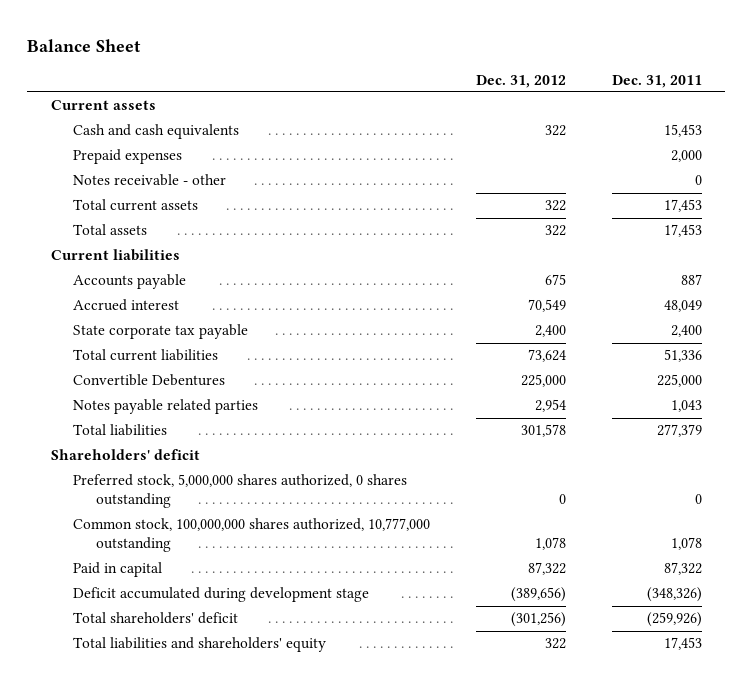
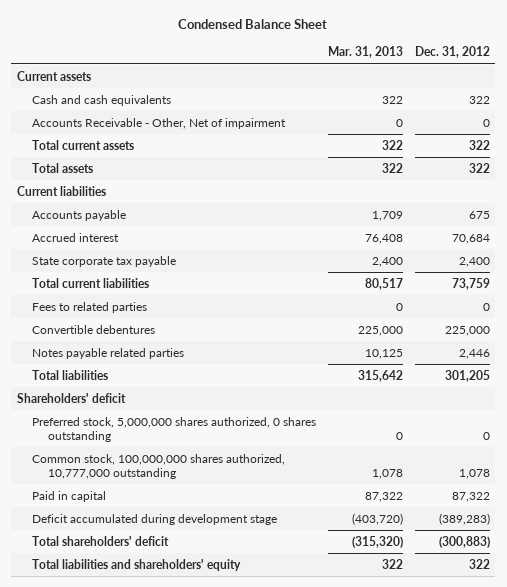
[27,38,142,52] Balance Sheet -> [178,19,328,30] Condensed Balance Sheet
[612,74,703,88] Dec. 31, 2011 -> none
none -> [327,46,403,59] Mar. 31, 2013
[73,149,183,165] Prepaid expenses -> none
[73,174,227,187] Notes receivable - other -> none
none -> [32,117,287,129] Accounts Receivable - Other, Net of impairment
[528,299,567,313] 70,549 -> [451,233,490,244] 70,684
[528,349,567,363] 73,624 -> [451,277,490,290] 73,759
none -> [32,301,148,313] Fees to related parties
[73,374,226,387] Convertible Debentures -> [32,324,156,334] Convertible debentures
[535,399,567,413] 2,954 -> [458,348,490,359] 2,446
[521,424,567,438] 301,578 -> [444,369,490,382] 301,205
[511,587,567,603] (389,656) -> [438,512,490,525] (389,283)
[511,612,567,628] (301,256) -> [438,535,490,548] (300,883)

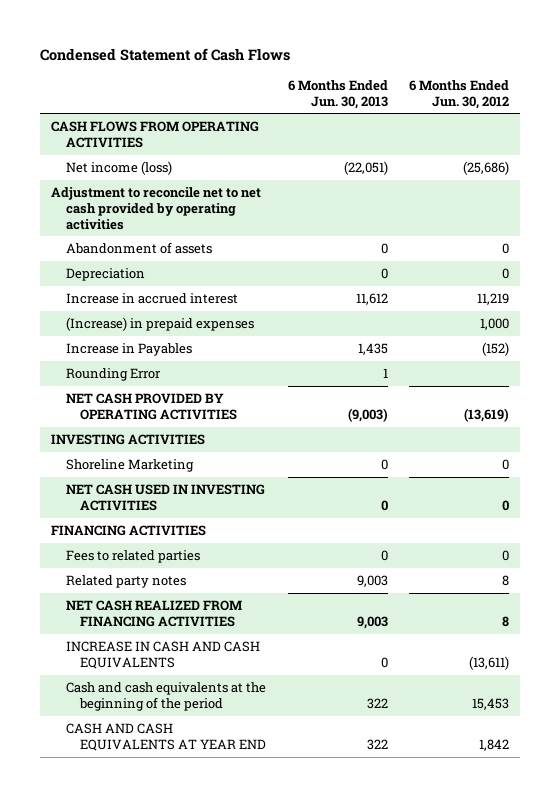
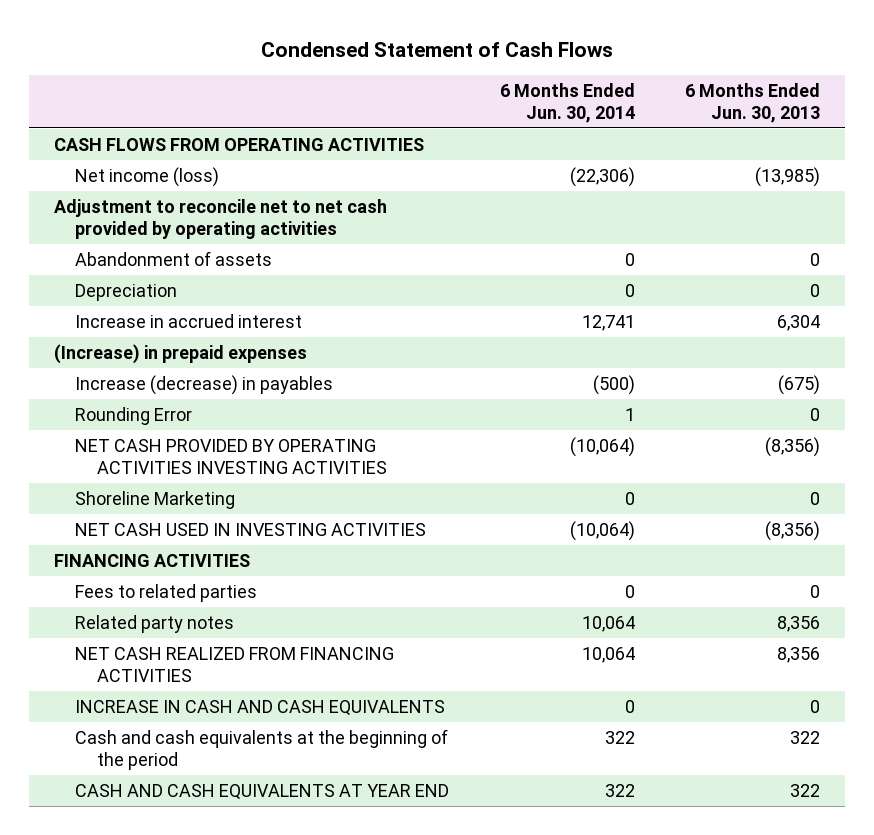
[409,79,510,109] 6 Months Ended Jun. 30, 2012 -> none
none -> [499,83,635,123] 6 Months Ended Jun. 30, 2014
[343,160,388,175] (22,051) -> [754,167,820,188] (13,985)
[355,292,388,305] 11,612 -> [776,315,820,332] 6,304
[50,433,205,445] INVESTING ACTIVITIES -> none
[65,342,192,356] Increase in Payables -> [75,375,334,396] Increase (decrease) in payables
[357,342,388,355] 1,435 -> [777,375,820,396] (675)
[382,367,388,378] 1 -> [809,408,820,422] 0
[65,392,238,420] NET CASH PROVIDED BY OPERATING ACTIVITIES -> [75,439,387,474] NET CASH PROVIDED BY OPERATING ACTIVITIES INVESTING ACTIVITIES
[347,407,388,422] (9,003) -> [764,437,820,458] (8,356)
[380,499,388,511] 0 -> [764,521,820,542] (8,356)
[356,574,388,587] 9,003 -> [776,616,820,633] 8,356
[356,615,388,629] 9,003 -> [776,647,820,664] 8,356

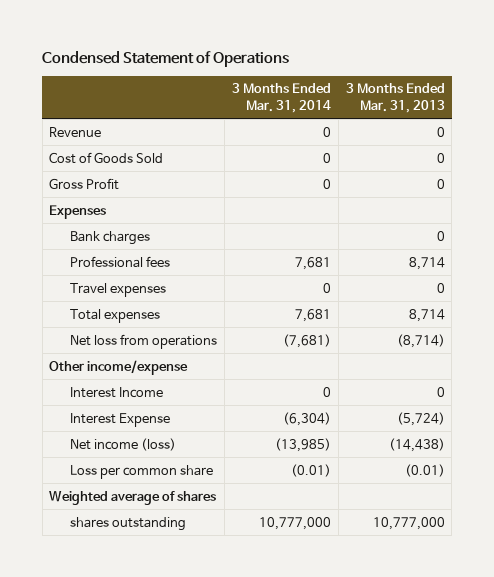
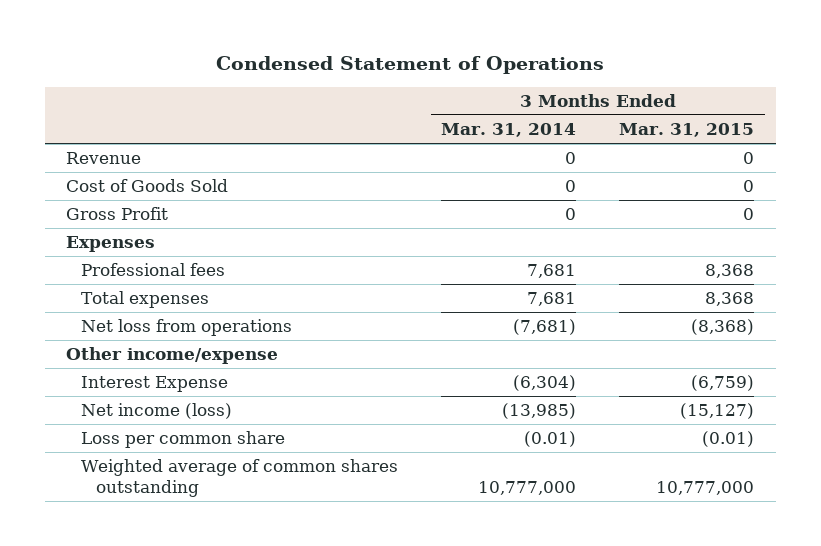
[345,83,445,113] 3 Months Ended Mar. 31, 2013 -> none
none -> [619,123,755,138] Mar. 31, 2015
[70,230,151,245] Bank charges -> none
[70,282,167,297] Travel expenses -> none
[70,386,164,398] Interest Income -> none
[49,490,217,505] Weighted average of shares -> none
[70,516,187,531] shares outstanding -> [81,459,399,497] Weighted average of common shares outstanding

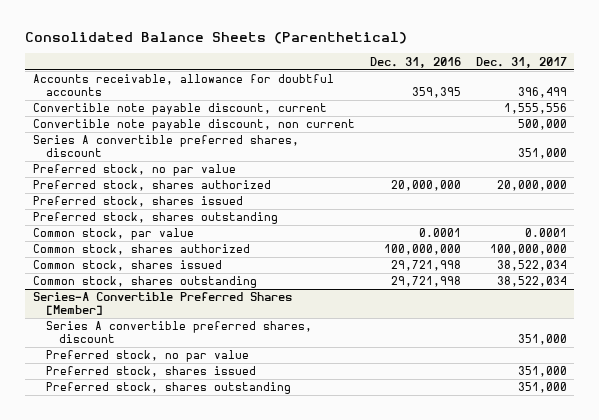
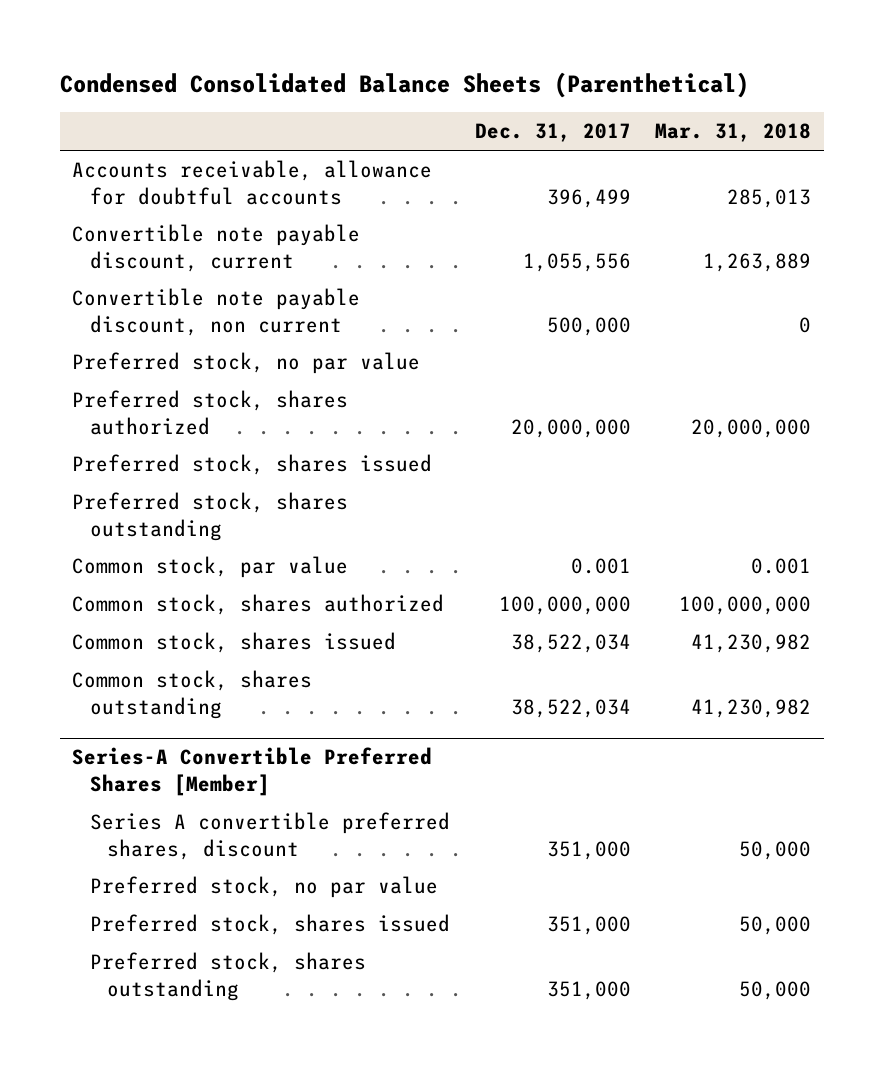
[25,32,408,45] Consolidated Balance Sheets (Parenthetical) -> [59,71,749,98] Condensed Consolidated Balance Sheets (Parenthetical)
[369,56,461,68] Dec. 31, 2016 -> none
none -> [655,123,812,143] Mar. 31, 2018
[503,103,567,115] 1,555,556 -> [522,252,631,272] 1,055,556
[32,135,299,158] Series A convertible preferred shares, discount -> none
[524,228,567,238] 0.0001 -> [570,558,631,575] 0.001

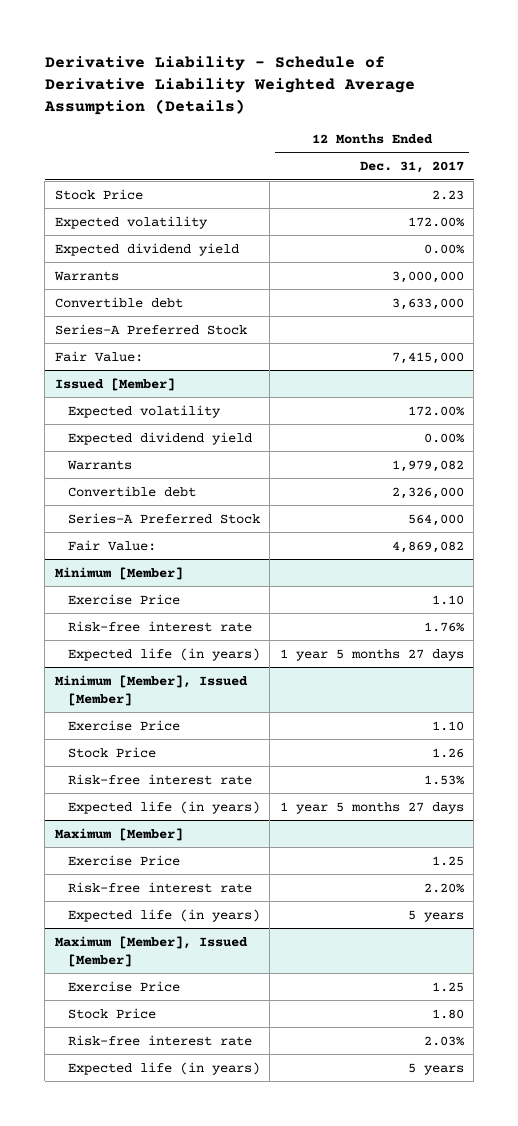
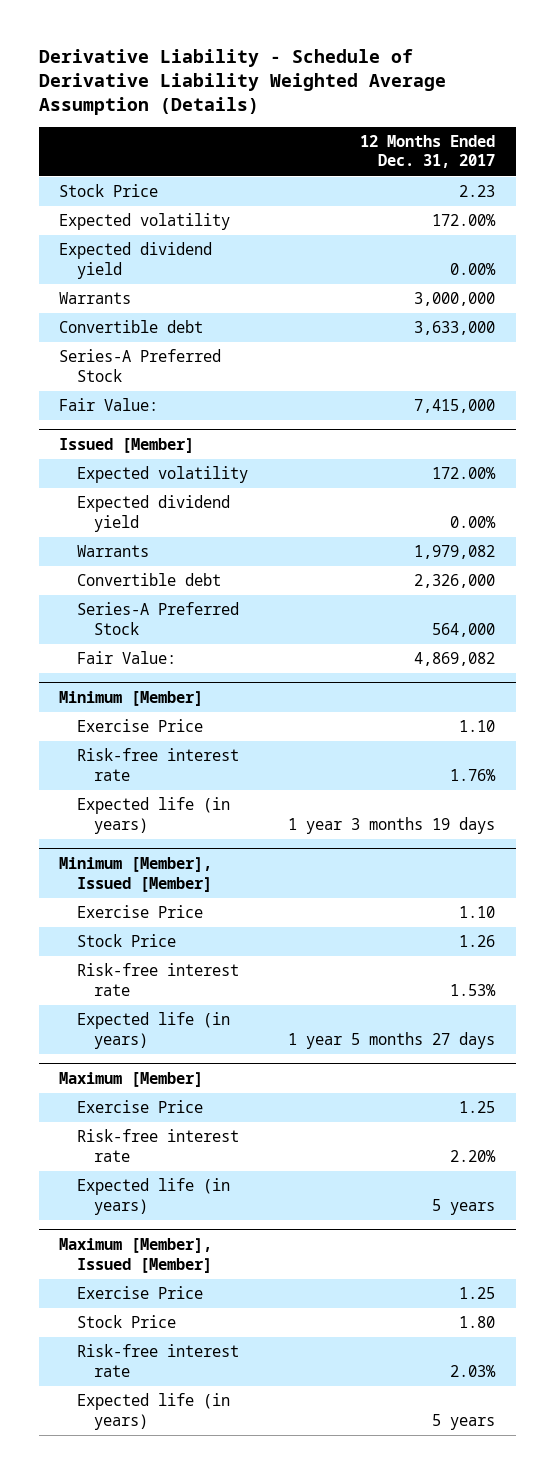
[279,648,464,661] 1 year 5 months 27 days -> [288,816,496,834] 1 year 3 months 19 days

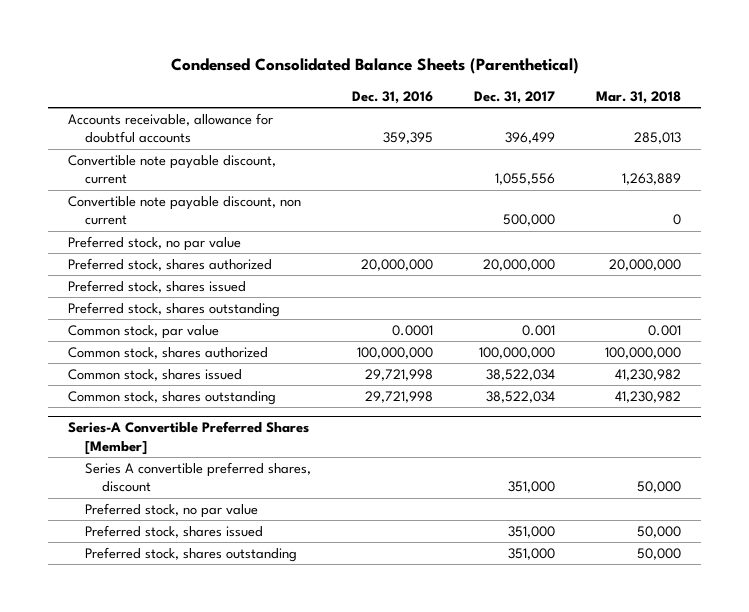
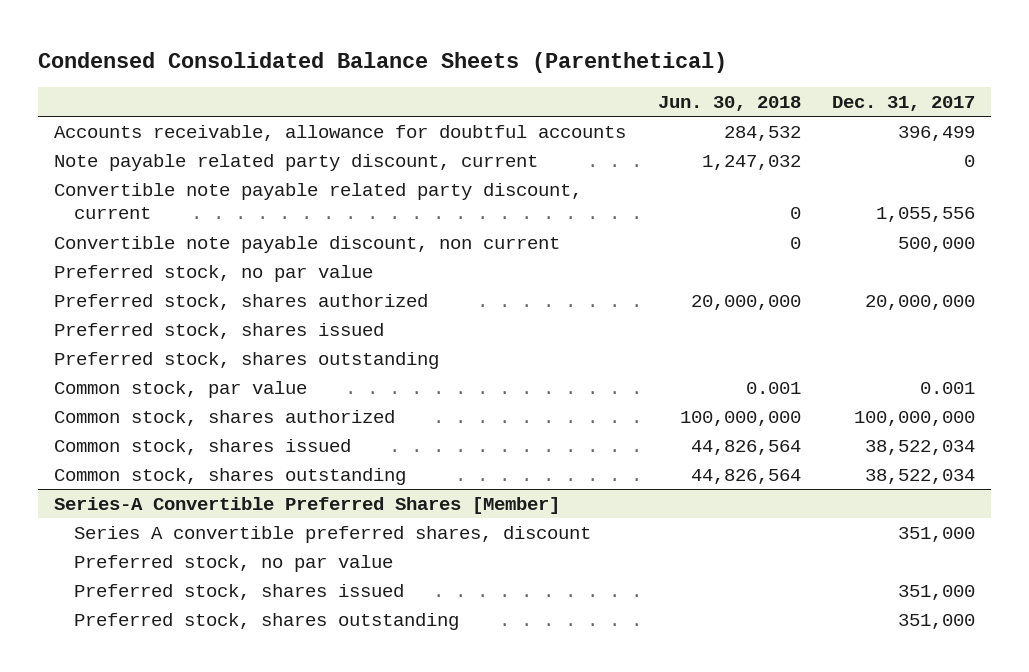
[352,91,434,105] Dec. 31, 2016 -> none
[595,91,681,105] Mar. 31, 2018 -> none
none -> [657,95,801,111] Jun. 30, 2018
none -> [54,153,539,171] Note payable related party discount, current
[68,155,277,185] Convertible note payable discount, current -> [54,182,583,220] Convertible note payable related party discount, current

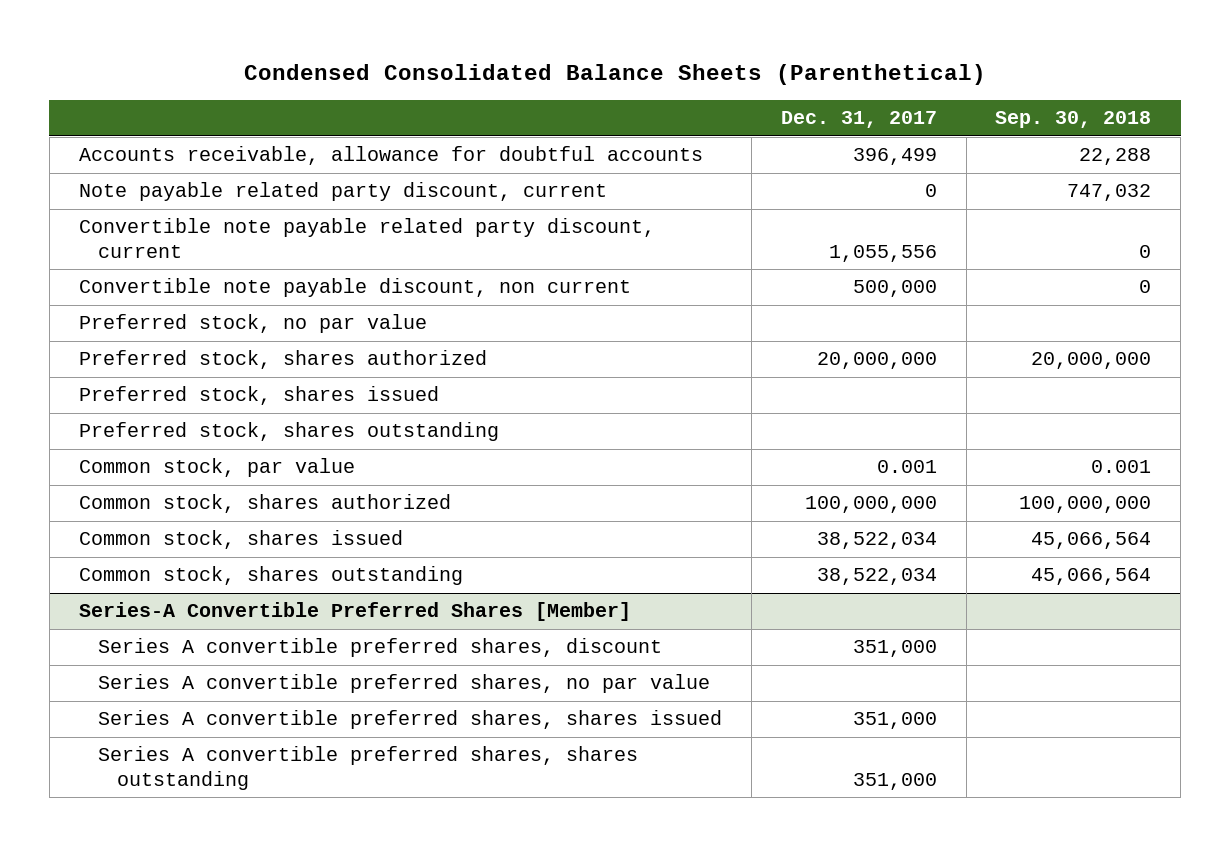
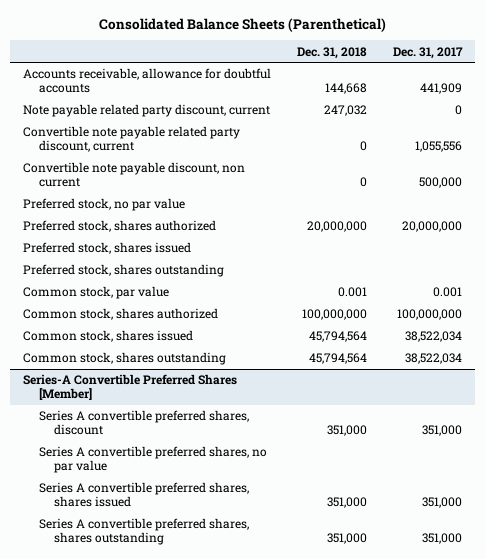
[244,63,987,85] Condensed Consolidated Balance Sheets (Parenthetical) -> [98,17,386,32] Consolidated Balance Sheets (Parenthetical)
[995,111,1152,129] Sep. 30, 2018 -> none
none -> [297,46,368,59] Dec. 31, 2018
[852,148,937,166] 396,499 -> [420,83,463,95] 441,909

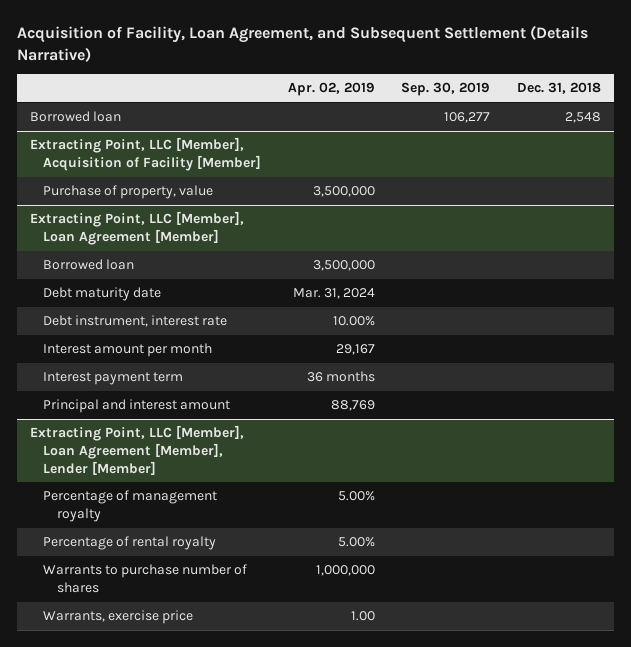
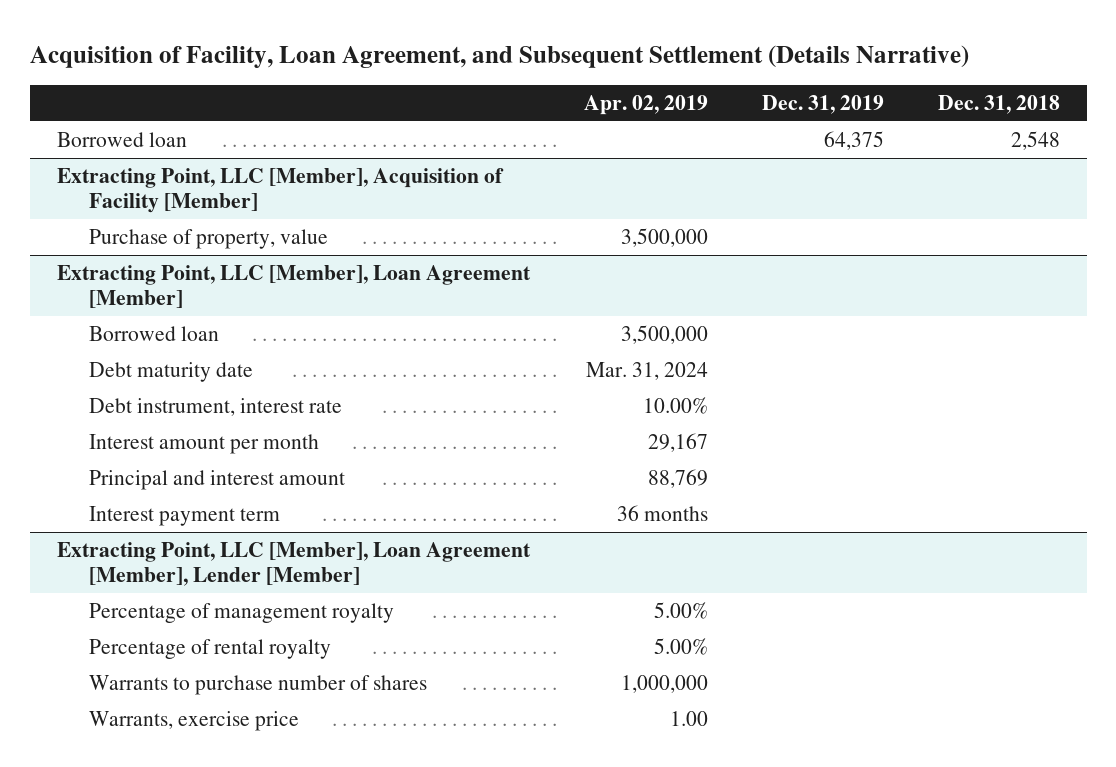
[401,81,491,96] Sep. 30, 2019 -> none
none -> [761,94,884,114] Dec. 31, 2019
[43,372,184,386] Interest payment term -> [89,506,281,527] Interest payment term

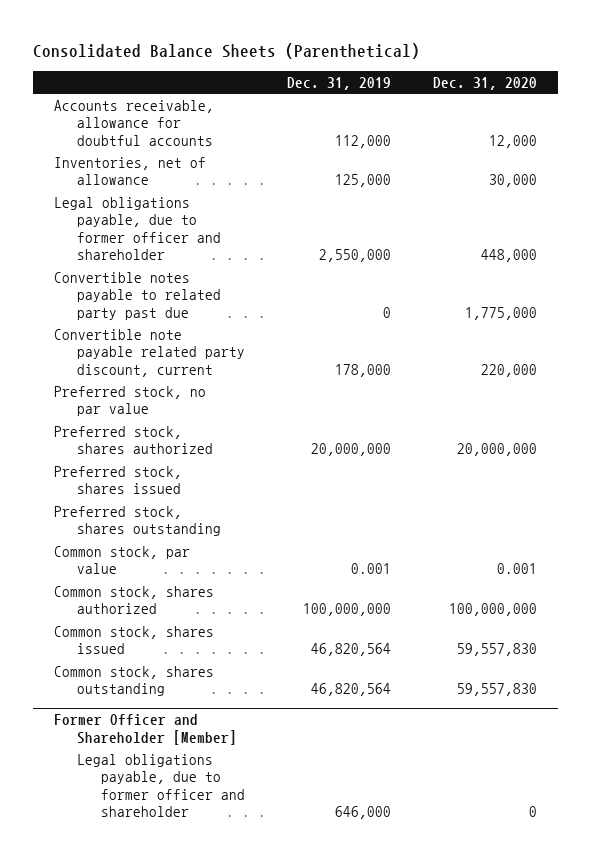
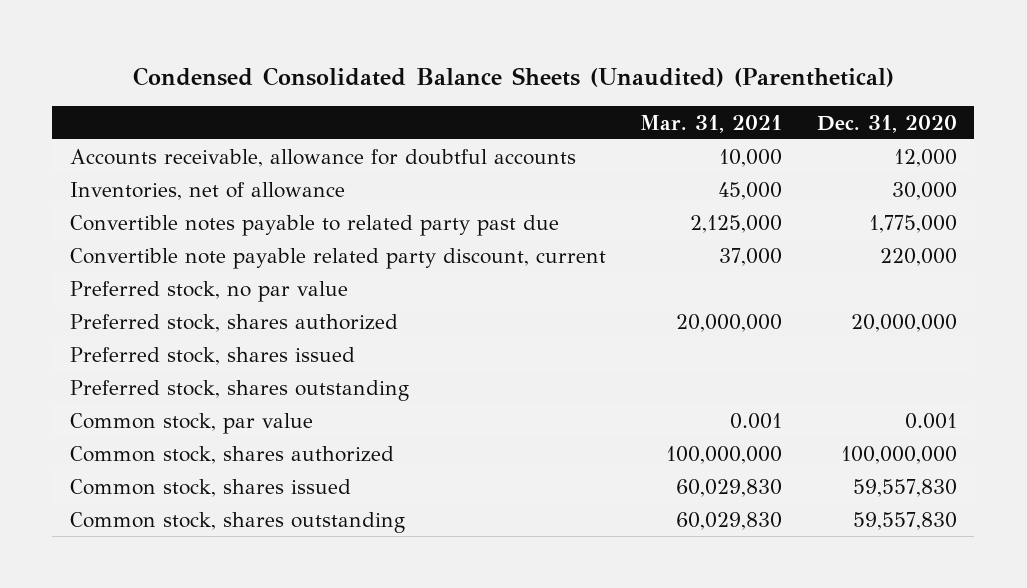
[33,43,421,60] Consolidated Balance Sheets (Parenthetical) -> [133,66,895,87] Condensed Consolidated Balance Sheets (Unaudited) (Parenthetical)
[287,76,392,90] Dec. 31, 2019 -> none
none -> [640,114,783,133] Mar. 31, 2021
[54,196,222,261] Legal obligations payable, due to former officer and shareholder -> none
[54,714,238,746] Former Officer and Shareholder [Member] -> none
[77,753,245,818] Legal obligations payable, due to former officer and shareholder -> none

